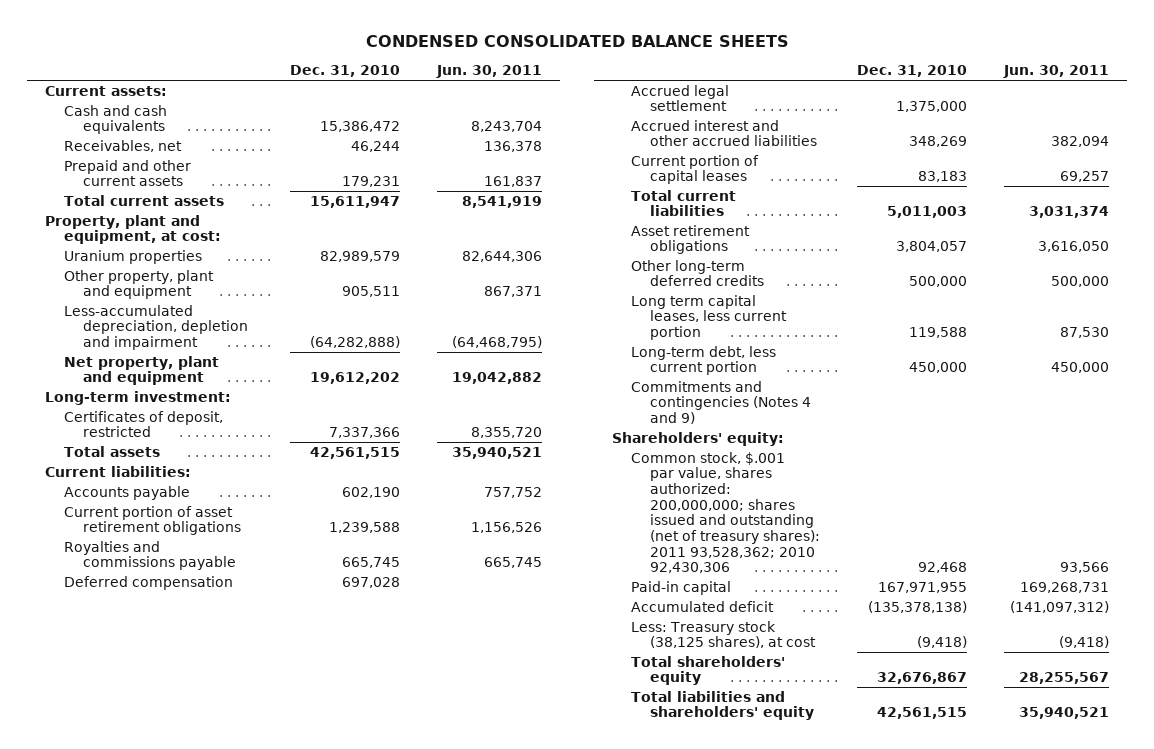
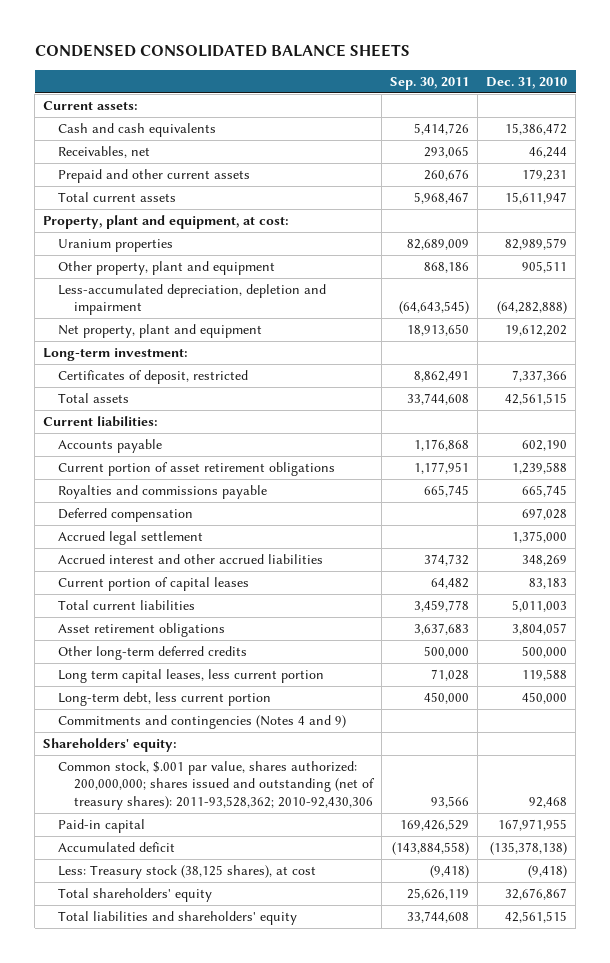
[435,65,542,79] Jun. 30, 2011 -> none
none -> [389,77,469,91] Sep. 30, 2011
[631,451,820,574] Common stock, $.001 par value, shares authorized: 200,000,000; shares issued and outstanding (net of treasury shares): 2011 93,528,362; 2010 92,430,306 -> [58,760,375,810] Common stock, $.001 par value, shares authorized: 200,000,000; shares issued and outstanding (net of treasury shares): 2011-93,528,362; 2010-92,430,306

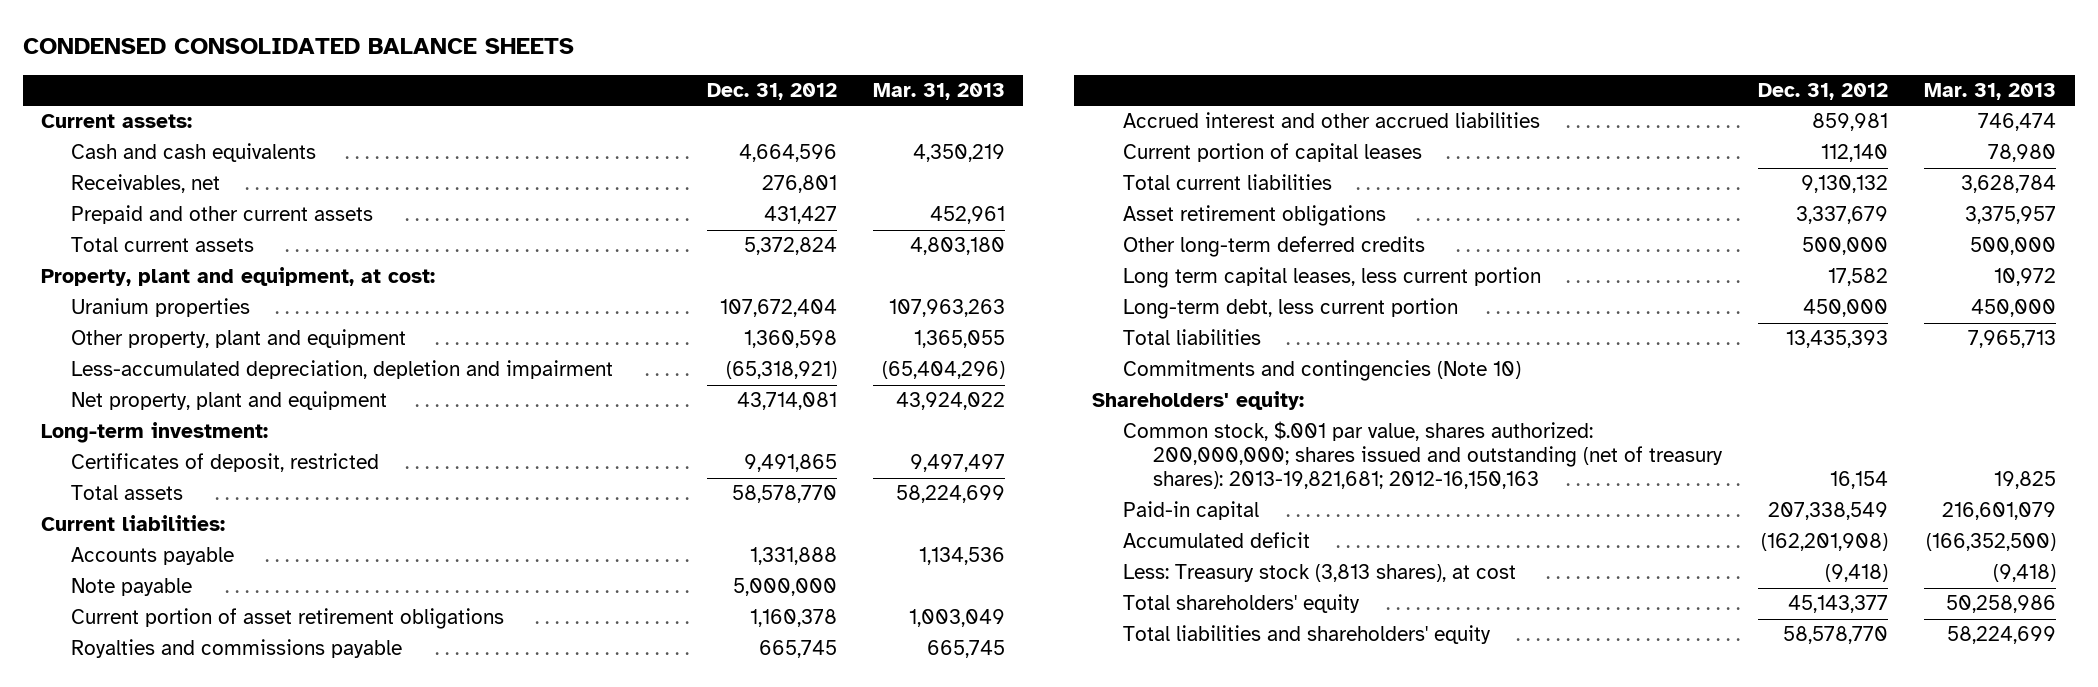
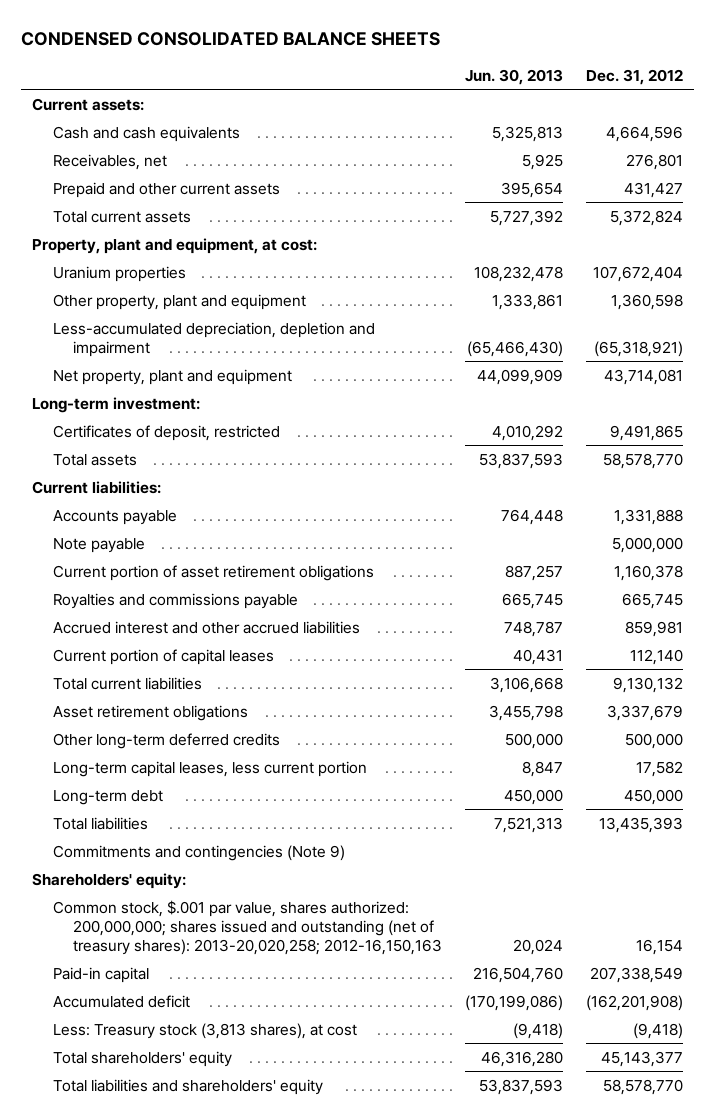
[873,82,1006,100] Mar. 31, 2013 -> none
none -> [464,68,563,85] Jun. 30, 2013
[1122,267,1541,289] Long term capital leases, less current portion -> [52,760,367,777] Long-term capital leases, less current portion
[1122,298,1458,320] Long-term debt, less current portion -> [52,789,163,805] Long-term debt
[1122,360,1521,382] Commitments and contingencies (Note 10) -> [52,844,345,861] Commitments and contingencies (Note 9)
[1122,421,1723,490] Common stock, $.001 par value, shares authorized: 200,000,000; shares issued and outstanding (net of treasury shares): 2013-19,821,681; 2012-16,150,163 -> [52,899,442,955] Common stock, $.001 par value, shares authorized: 200,000,000; shares issued and outstanding (net of treasury shares): 2013-20,020,258; 2012-16,150,163

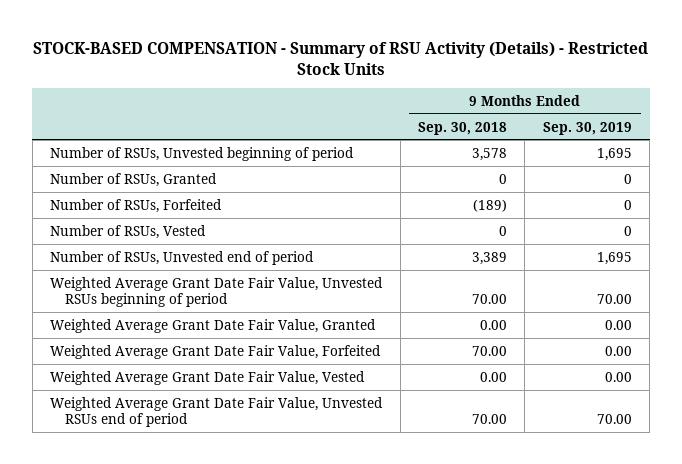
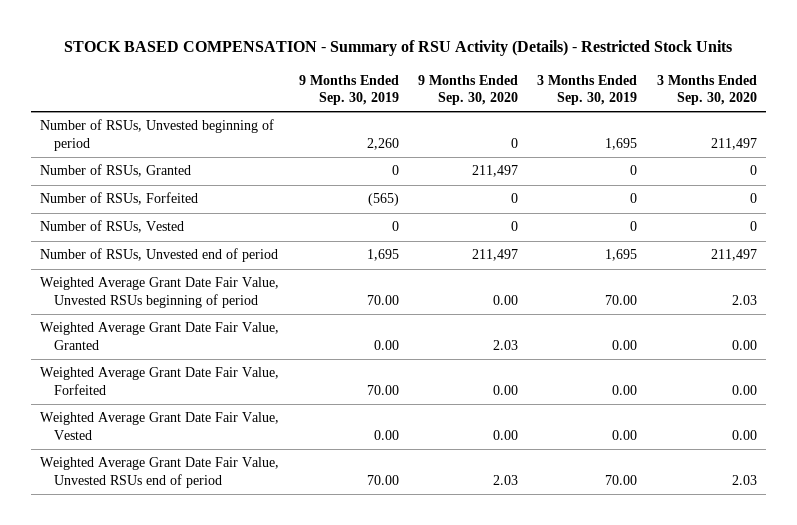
[33,41,649,75] STOCK-BASED COMPENSATION - Summary of RSU Activity (Details) - Restricted Stock Units -> [64,40,733,57] STOCK BASED COMPENSATION - Summary of RSU Activity (Details) - Restricted Stock Units
[418,121,508,135] Sep. 30, 2018 -> none
none -> [417,74,518,105] 9 Months Ended Sep. 30, 2020
none -> [537,74,638,105] 3 Months Ended Sep. 30, 2019
none -> [656,74,757,105] 3 Months Ended Sep. 30, 2020
[596,147,632,161] 1,695 -> [366,137,399,150] 2,260
[623,199,632,210] 0 -> [367,193,399,207] (565)
[604,345,632,356] 0.00 -> [366,384,399,395] 70.00

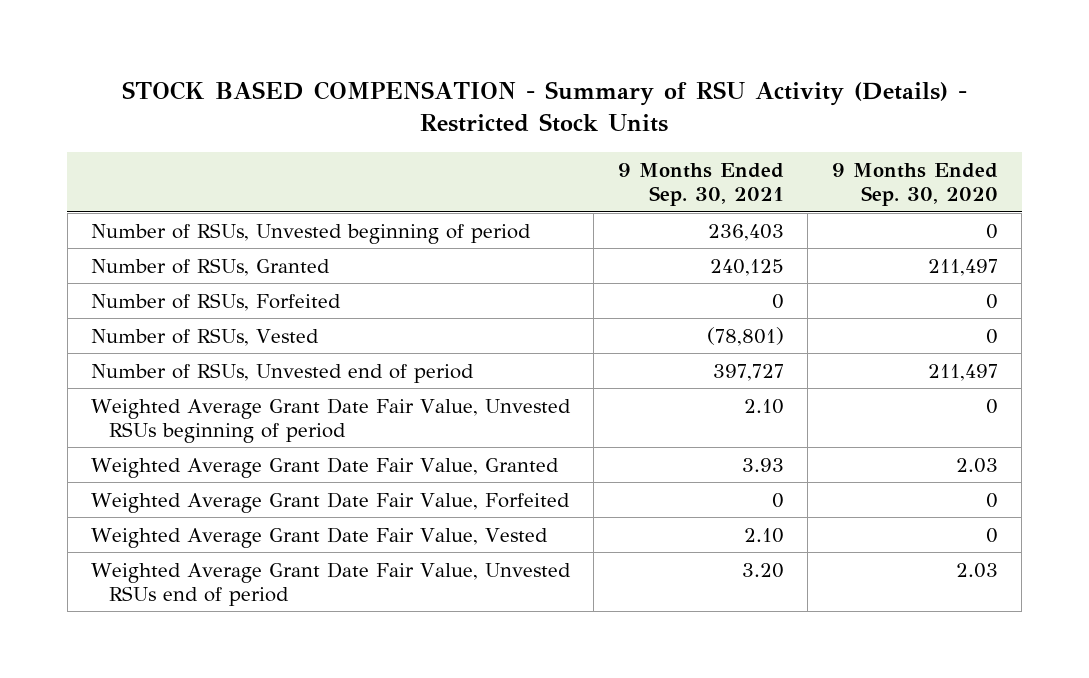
[298,74,399,105] 9 Months Ended Sep. 30, 2019 -> none
[537,74,638,105] 3 Months Ended Sep. 30, 2019 -> none
[656,74,757,105] 3 Months Ended Sep. 30, 2020 -> none
none -> [617,162,784,207] 9 Months Ended Sep. 30, 2021
[492,294,518,305] 0.00 -> [985,398,998,414] 0
[492,384,518,395] 0.00 -> [985,492,998,508] 0
[492,429,518,440] 0.00 -> [985,527,998,543] 0

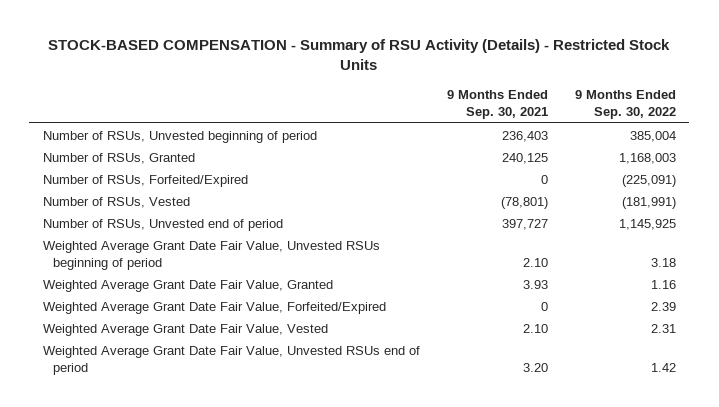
[122,81,968,133] STOCK BASED COMPENSATION - Summary of RSU Activity (Details) - Restricted Stock Units -> [48,38,671,71] STOCK-BASED COMPENSATION - Summary of RSU Activity (Details) - Restricted Stock Units
[831,162,998,207] 9 Months Ended Sep. 30, 2020 -> none
none -> [574,90,676,120] 9 Months Ended Sep. 30, 2022
[90,292,341,311] Number of RSUs, Forfeited -> [42,174,248,187] Number of RSUs, Forfeited/Expired
[90,491,570,513] Weighted Average Grant Date Fair Value, Forfeited -> [42,301,386,314] Weighted Average Grant Date Fair Value, Forfeited/Expired

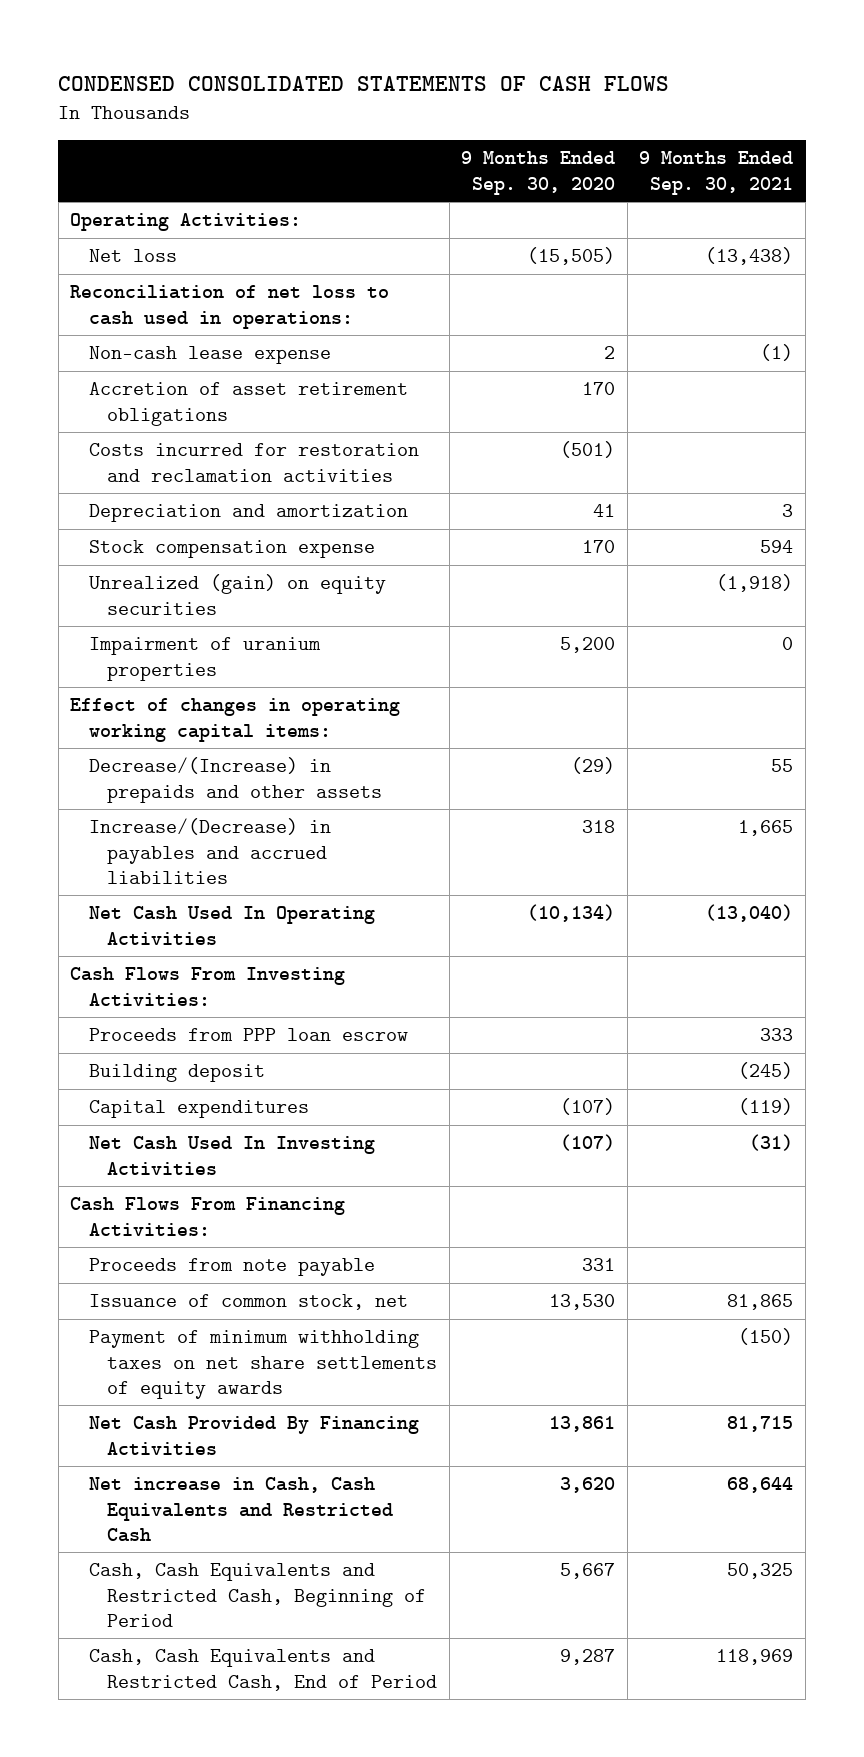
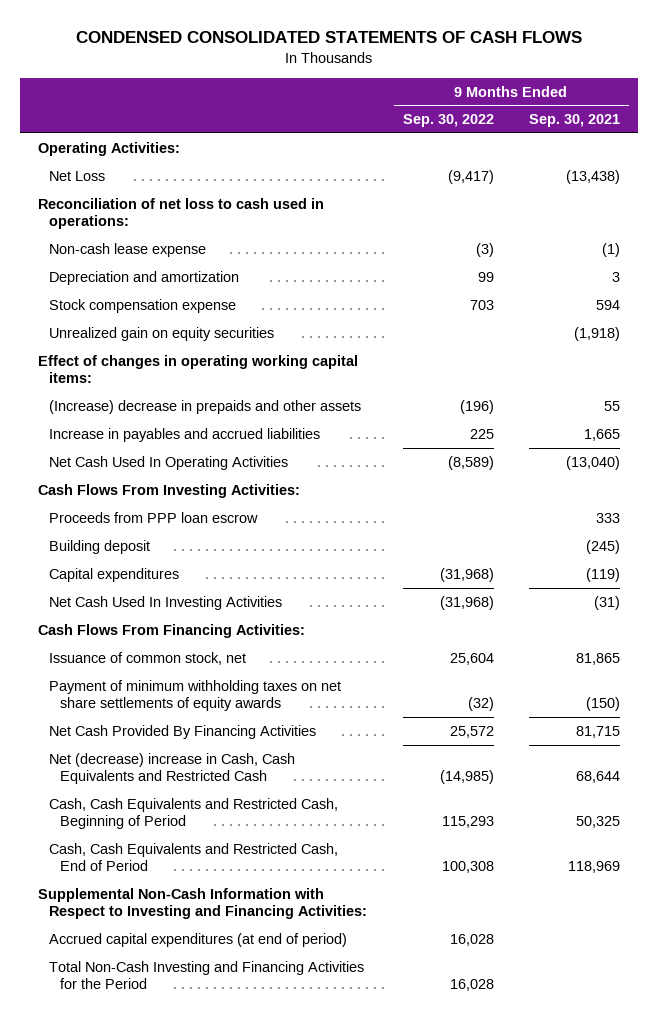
[461,151,616,195] 9 Months Ended Sep. 30, 2020 -> none
none -> [402,114,494,128] Sep. 30, 2022
[88,249,177,263] Net loss -> [49,170,106,181] Net Loss
[88,382,408,426] Accretion of asset retirement obligations -> none
[88,443,419,482] Costs incurred for restoration and reclamation activities -> none
[88,637,321,681] Impairment of uranium properties -> none
[88,574,386,615] Unrealized (gain) on equity securities -> [49,326,275,341] Unrealized gain on equity securities
[88,757,382,803] Decrease/(Increase) in prepaids and other assets -> [49,399,362,414] (Increase) decrease in prepaids and other assets
[88,818,331,885] Increase/(Decrease) in payables and accrued liabilities -> [49,427,321,442] Increase in payables and accrued liabilities
[88,1258,375,1277] Proceeds from note payable -> none
[88,1477,393,1543] Net increase in Cash, Cash Equivalents and Restricted Cash -> [49,752,296,785] Net (decrease) increase in Cash, Cash Equivalents and Restricted Cash
none -> [38,887,368,920] Supplemental Non-Cash Information with Respect to Investing and Financing Activities:
none -> [49,932,348,947] Accrued capital expenditures (at end of period)
none -> [49,960,365,990] Total Non-Cash Investing and Financing Activities for the Period

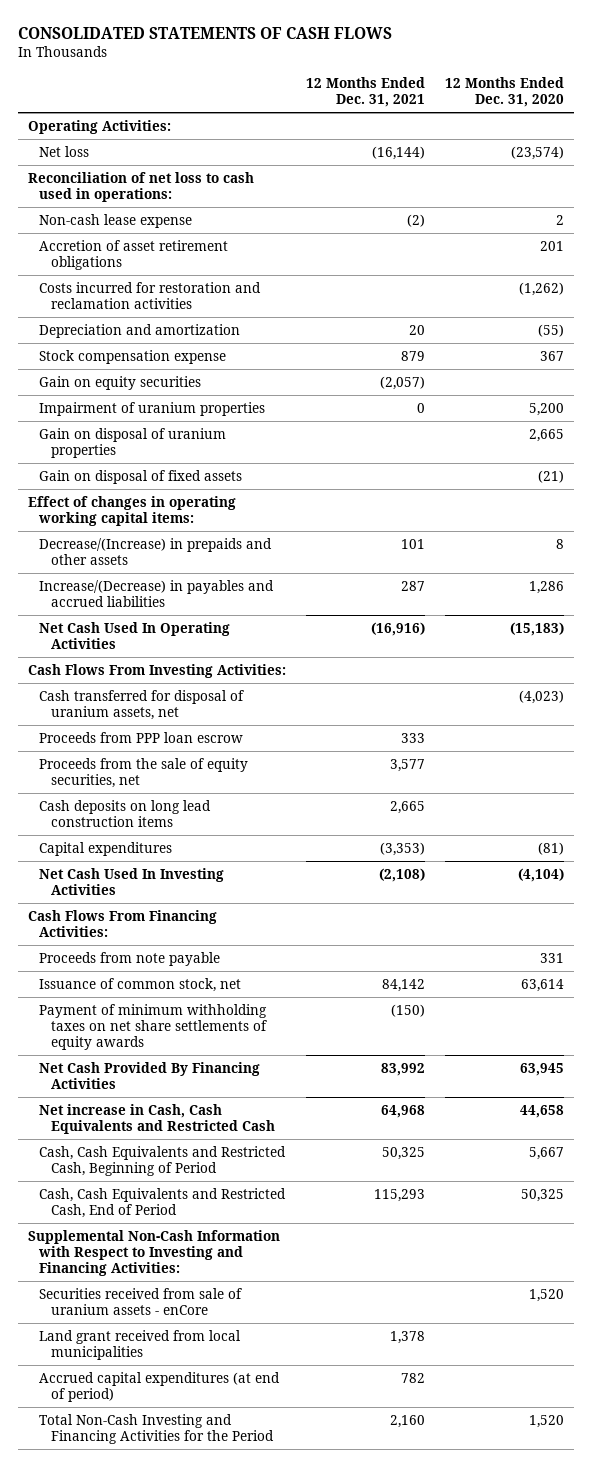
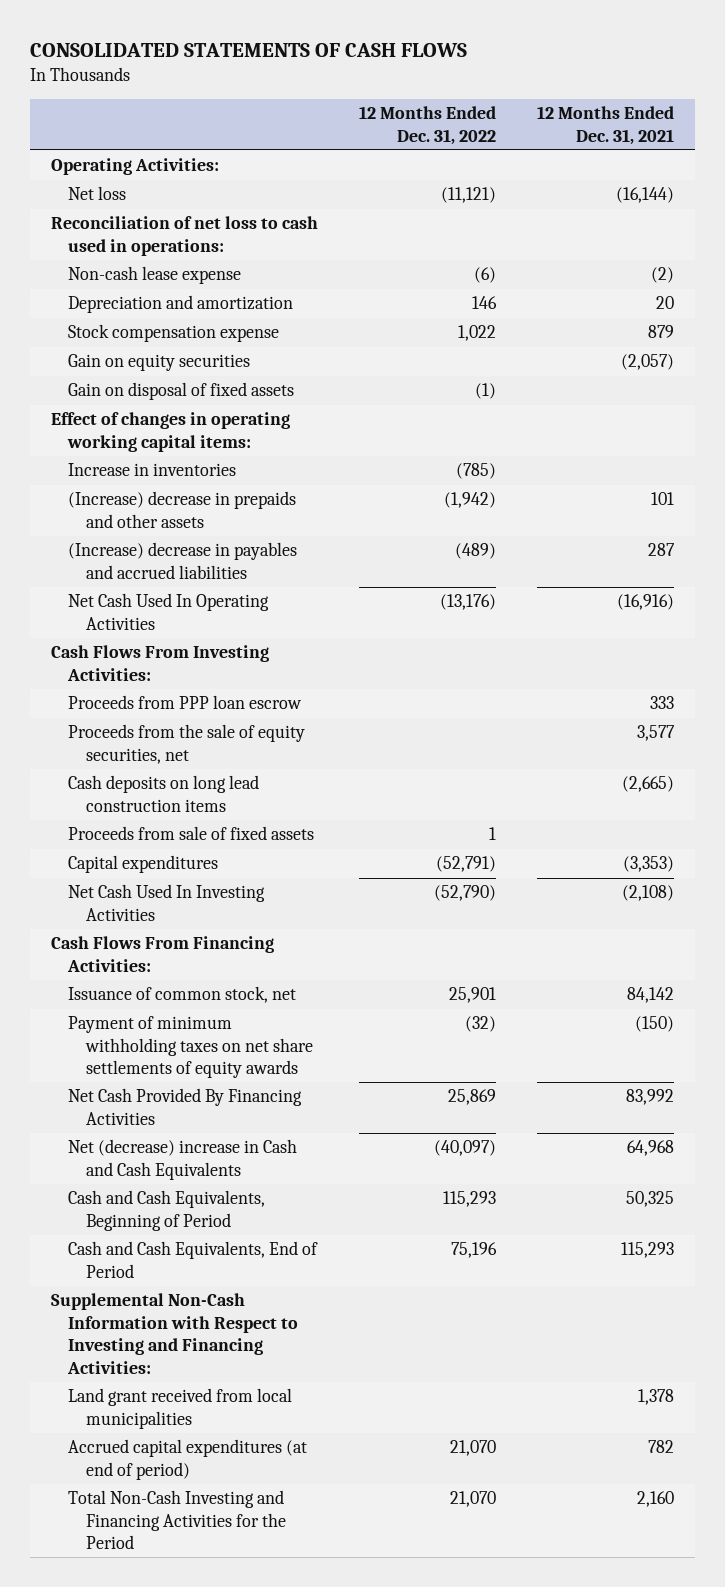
[444,76,564,107] 12 Months Ended Dec. 31, 2020 -> none
none -> [358,106,496,145] 12 Months Ended Dec. 31, 2022
[39,239,229,270] Accretion of asset retirement obligations -> none
[39,281,262,309] Costs incurred for restoration and reclamation activities -> none
[39,401,266,416] Impairment of uranium properties -> none
[39,427,227,458] Gain on disposal of uranium properties -> none
none -> [68,463,237,477] Increase in inventories
[39,537,273,565] Decrease/(Increase) in prepaids and other assets -> [68,491,297,528] (Increase) decrease in prepaids and other assets
[39,579,275,607] Increase/(Decrease) in payables and accrued liabilities -> [68,542,298,579] (Increase) decrease in payables and accrued liabilities
[39,689,245,720] Cash transferred for disposal of uranium assets, net -> none
[389,800,425,814] 2,665 -> [622,776,675,793] (2,665)
none -> [68,826,315,841] Proceeds from sale of fixed assets
[39,951,221,966] Proceeds from note payable -> none
[39,1103,275,1134] Net increase in Cash, Cash Equivalents and Restricted Cash -> [68,1139,298,1180] Net (decrease) increase in Cash and Cash Equivalents
[39,1145,287,1176] Cash, Cash Equivalents and Restricted Cash, Beginning of Period -> [68,1190,266,1231] Cash and Cash Equivalents, Beginning of Period
[39,1187,287,1218] Cash, Cash Equivalents and Restricted Cash, End of Period -> [68,1241,319,1278] Cash and Cash Equivalents, End of Period
[39,1287,243,1315] Securities received from sale of uranium assets - enCore -> none

